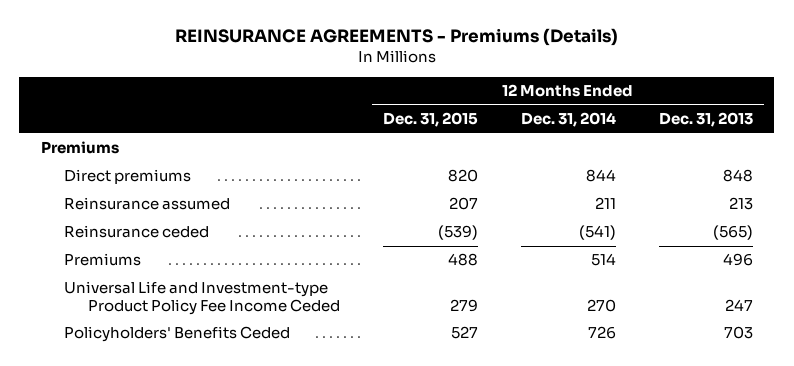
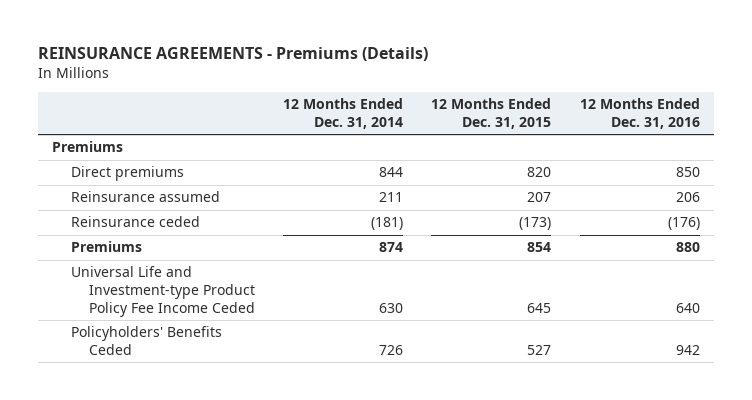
[658,112,753,128] Dec. 31, 2013 -> none
none -> [579,98,700,130] 12 Months Ended Dec. 31, 2016
[437,225,478,241] (539) -> [519,217,552,231] (173)
[578,225,616,241] (541) -> [371,217,404,231] (181)
[447,253,478,267] 488 -> [527,242,552,253] 854
[590,253,616,267] 514 -> [379,242,404,253] 874
[449,298,478,312] 279 -> [527,302,552,313] 645
[586,298,616,312] 270 -> [379,302,404,313] 630

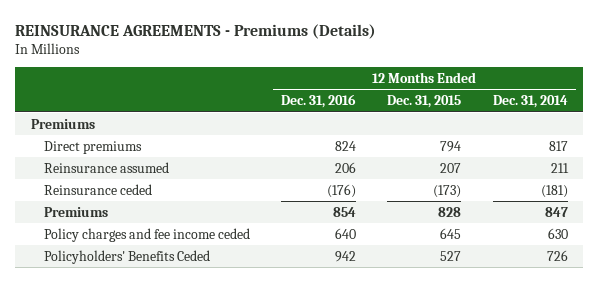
[379,167,404,178] 844 -> [548,140,568,151] 817
[527,167,552,178] 820 -> [440,140,462,152] 794
[675,167,700,178] 850 -> [335,140,357,151] 824
[379,242,404,253] 874 -> [544,206,568,217] 847
[527,242,552,253] 854 -> [438,206,462,217] 828
[675,242,700,253] 880 -> [333,206,357,217] 854
[70,266,255,317] Universal Life and Investment-type Product Policy Fee Income Ceded -> [43,227,250,242] Policy charges and fee income ceded

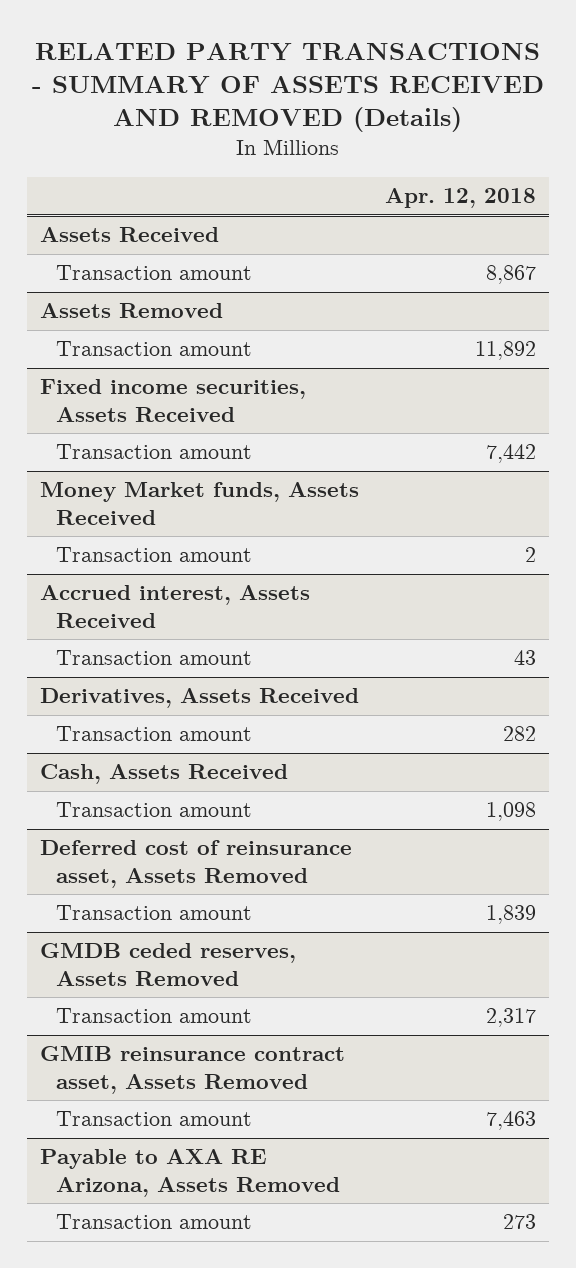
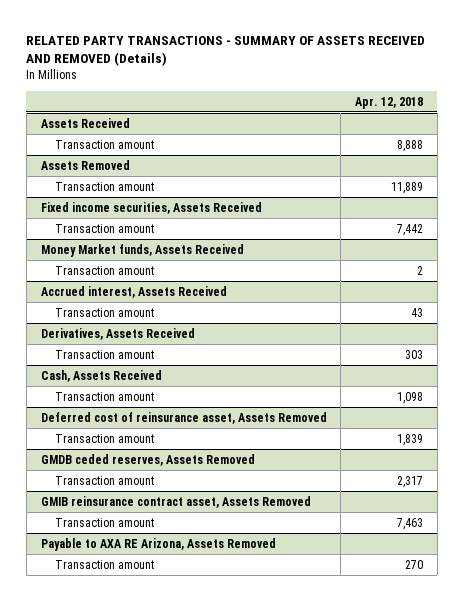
[486,265,537,285] 8,867 -> [397,139,424,152] 8,888
[475,341,537,361] 11,892 -> [391,181,424,194] 11,889
[503,726,537,742] 282 -> [405,349,424,359] 303
[503,1214,537,1230] 273 -> [405,559,424,569] 270

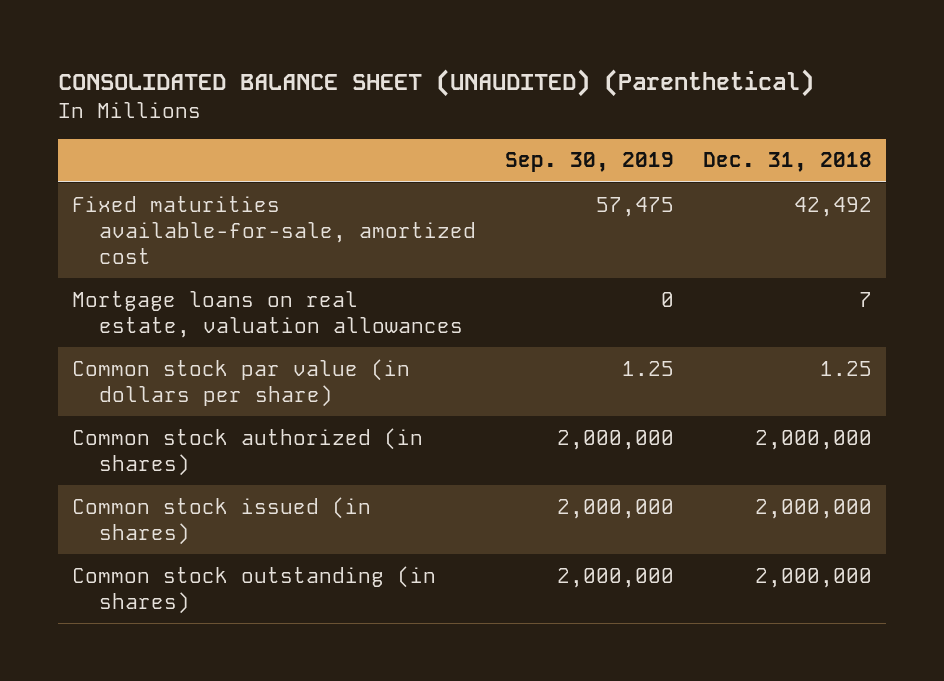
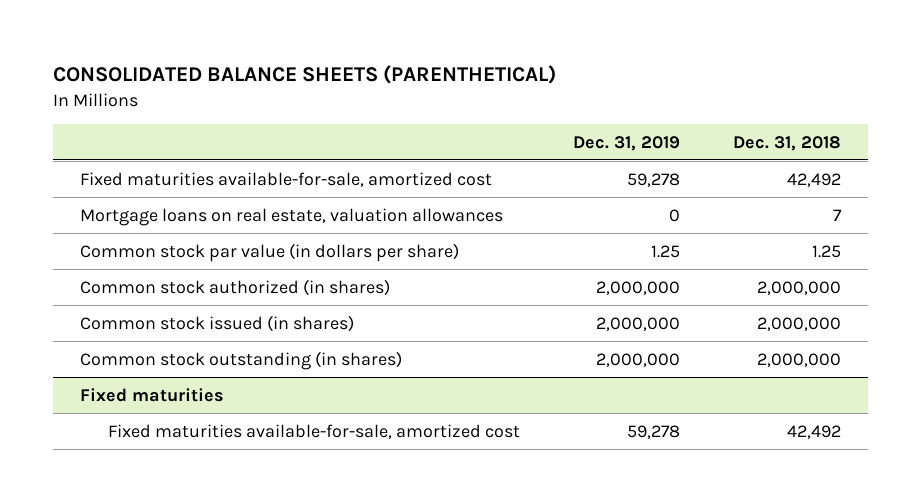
[57,69,814,98] CONSOLIDATED BALANCE SHEET (UNAUDITED) (Parenthetical) -> [53,65,557,85] CONSOLIDATED BALANCE SHEETS (PARENTHETICAL)
[504,152,674,173] Sep. 30, 2019 -> none
none -> [573,135,681,151] Dec. 31, 2019
none -> [79,387,224,402] Fixed maturities
none -> [107,423,520,439] Fixed maturities available-for-sale, amortized cost

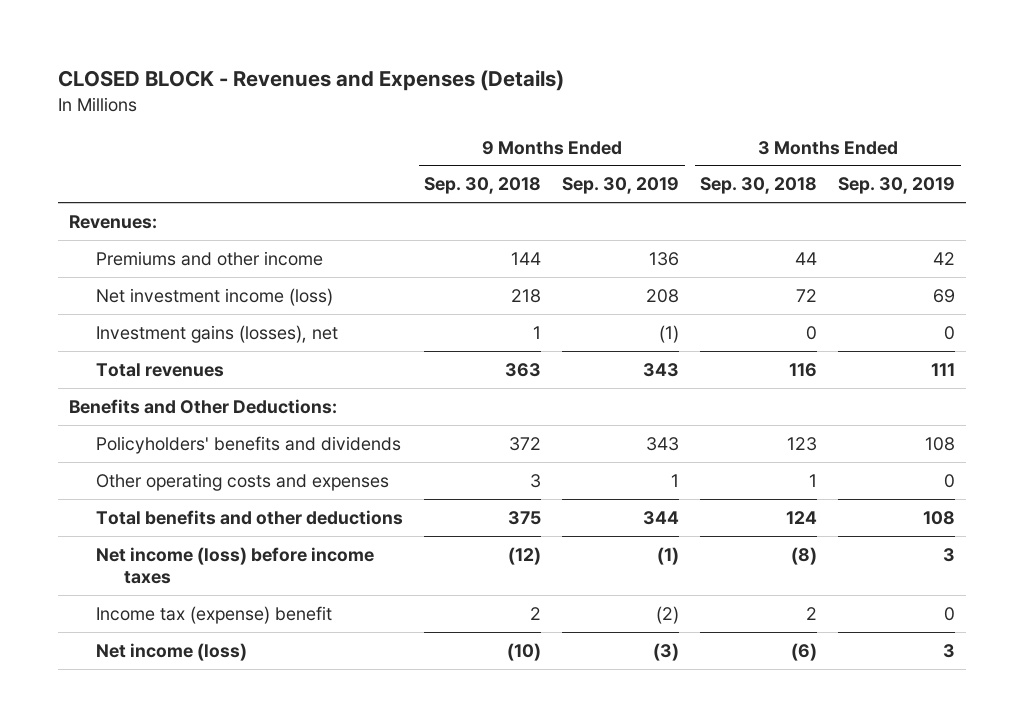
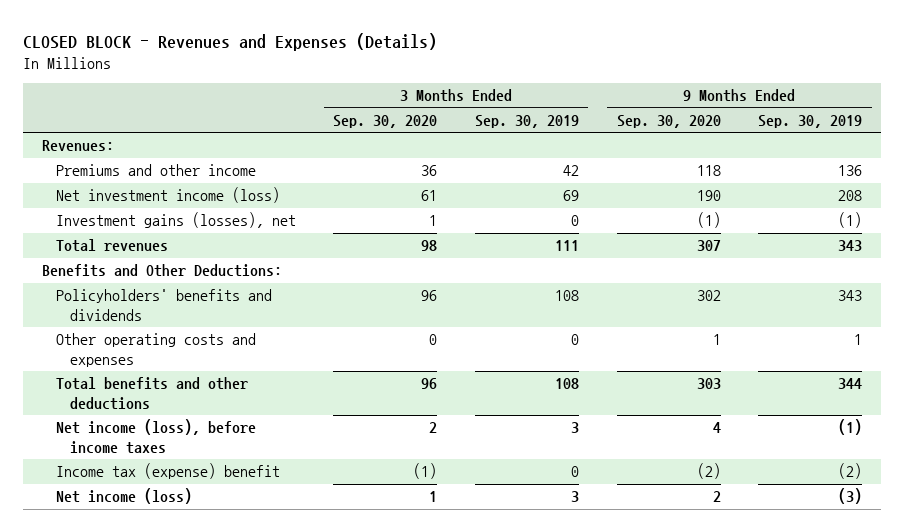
[424,177,542,195] Sep. 30, 2018 -> none
[700,177,818,195] Sep. 30, 2018 -> none
none -> [333,115,438,129] Sep. 30, 2020
none -> [616,115,721,129] Sep. 30, 2020
[96,546,375,584] Net income (loss) before income taxes -> [55,419,256,454] Net income (loss), before income taxes

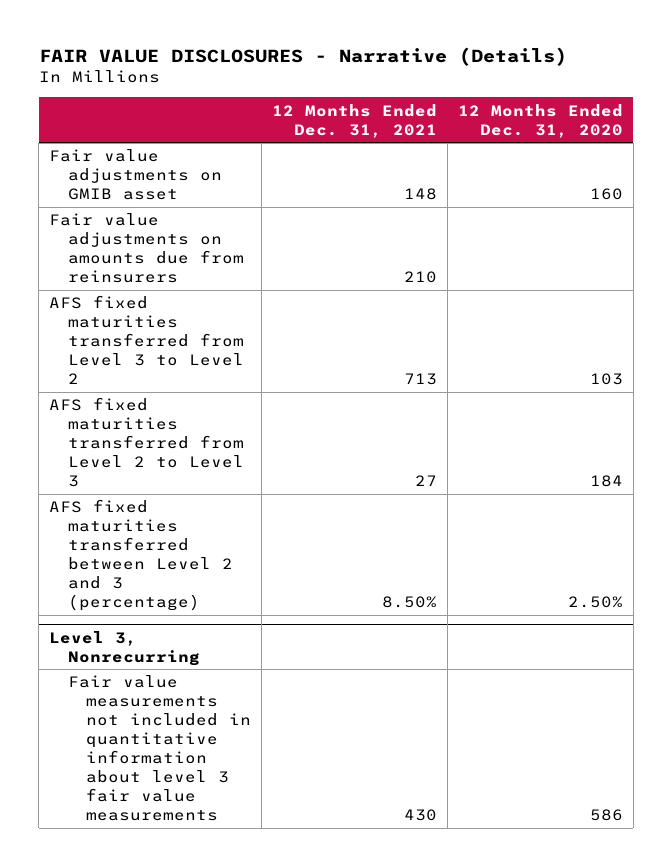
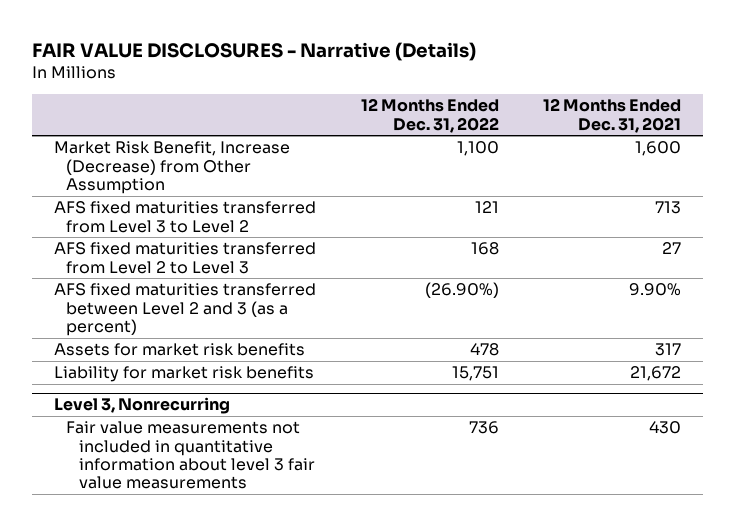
[457,103,623,138] 12 Months Ended Dec. 31, 2020 -> none
none -> [360,98,499,133] 12 Months Ended Dec. 31, 2022
[48,149,222,201] Fair value adjustments on GMIB asset -> none
[48,213,244,284] Fair value adjustments on amounts due from reinsurers -> none
none -> [54,141,291,194] Market Risk Benefit, Increase (Decrease) from Other Assumption
[48,499,233,612] AFS fixed maturities transferred between Level 2 and 3 (percentage) -> [54,283,317,336] AFS fixed maturities transferred between Level 2 and 3 (as a percent)
[381,596,437,609] 8.50% -> [628,283,681,297] 9.90%
none -> [54,343,306,357] Assets for market risk benefits
none -> [54,366,315,383] Liability for market risk benefits

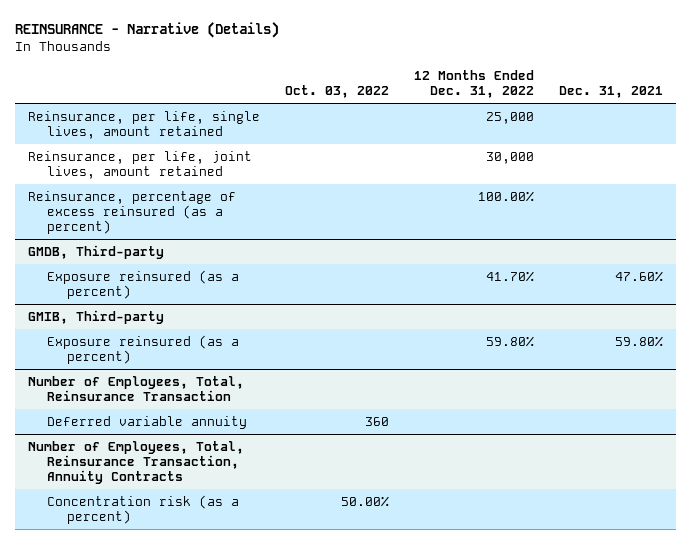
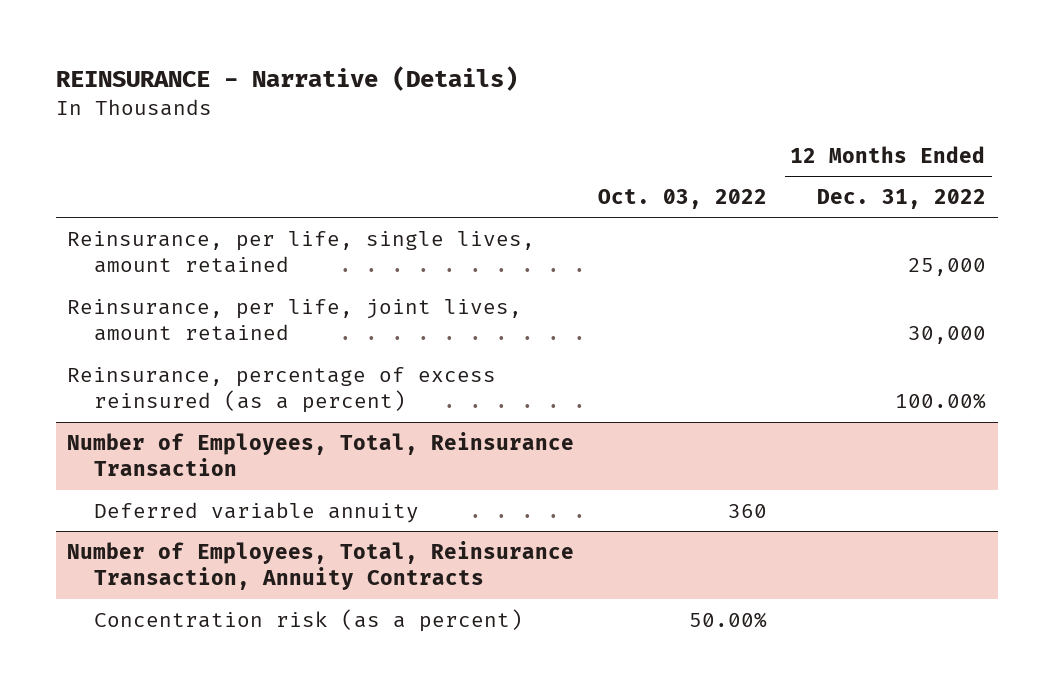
[559,86,664,99] Dec. 31, 2021 -> none
[27,244,164,259] GMDB, Third-party -> none
[47,269,240,299] Exposure reinsured (as a percent) -> none
[27,309,164,324] GMIB, Third-party -> none
[47,334,240,364] Exposure reinsured (as a percent) -> none

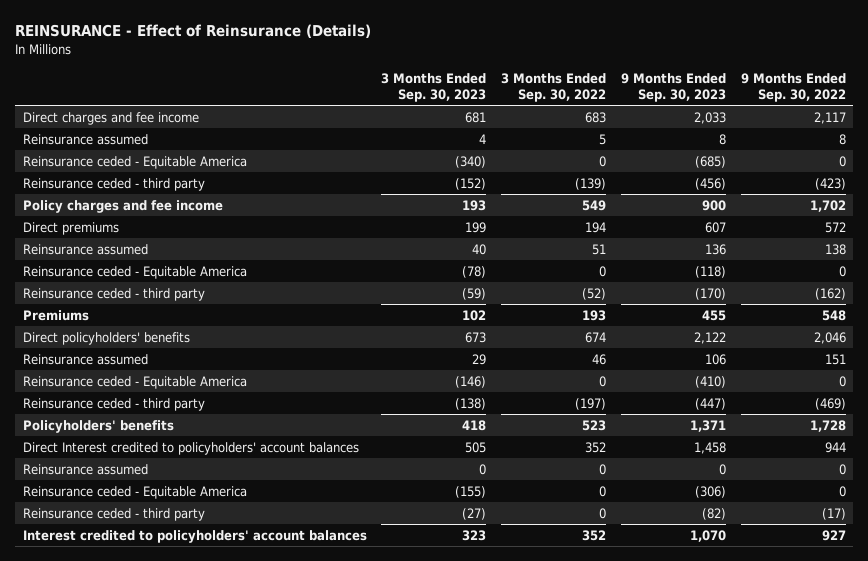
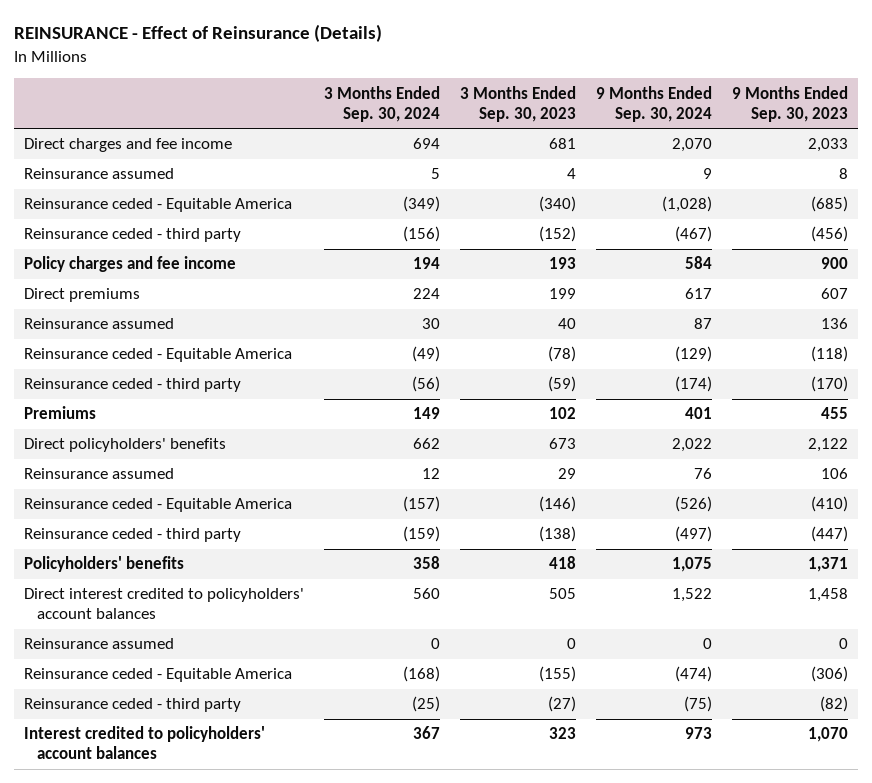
[501,72,607,103] 3 Months Ended Sep. 30, 2022 -> none
[740,72,846,103] 9 Months Ended Sep. 30, 2022 -> none
none -> [323,85,440,122] 3 Months Ended Sep. 30, 2024
none -> [595,85,712,122] 9 Months Ended Sep. 30, 2024
[22,441,359,455] Direct Interest credited to policyholders' account balances -> [23,588,304,620] Direct interest credited to policyholders' account balances

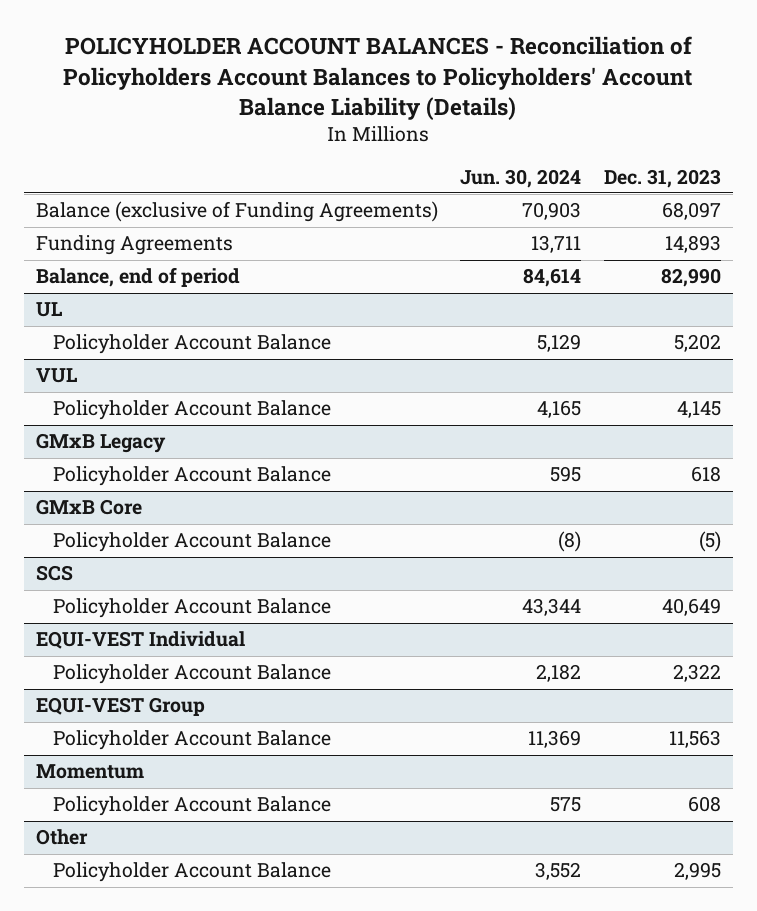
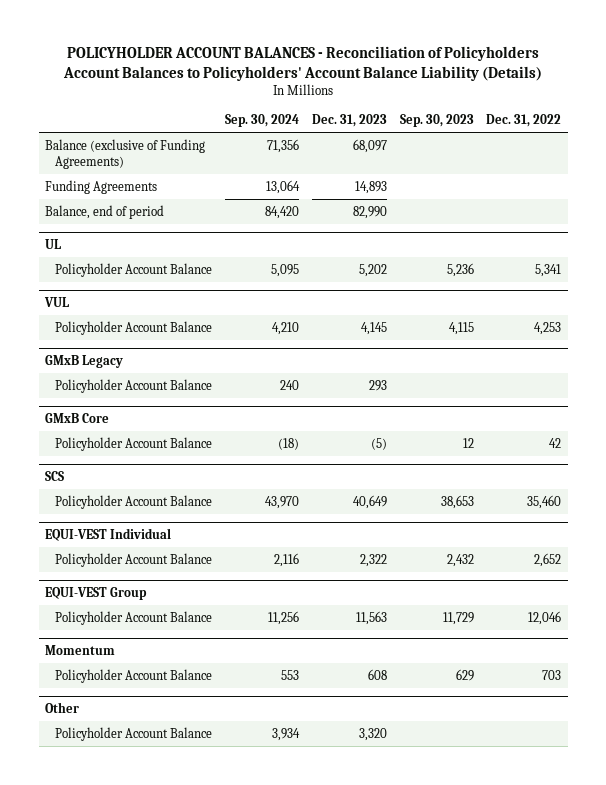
[460,168,582,188] Jun. 30, 2024 -> none
none -> [224,114,299,128] Sep. 30, 2024
none -> [399,114,474,128] Sep. 30, 2023
none -> [486,114,562,128] Dec. 31, 2022
[691,466,722,483] 618 -> [368,379,387,391] 293
[674,862,722,881] 2,995 -> [358,727,387,741] 3,320

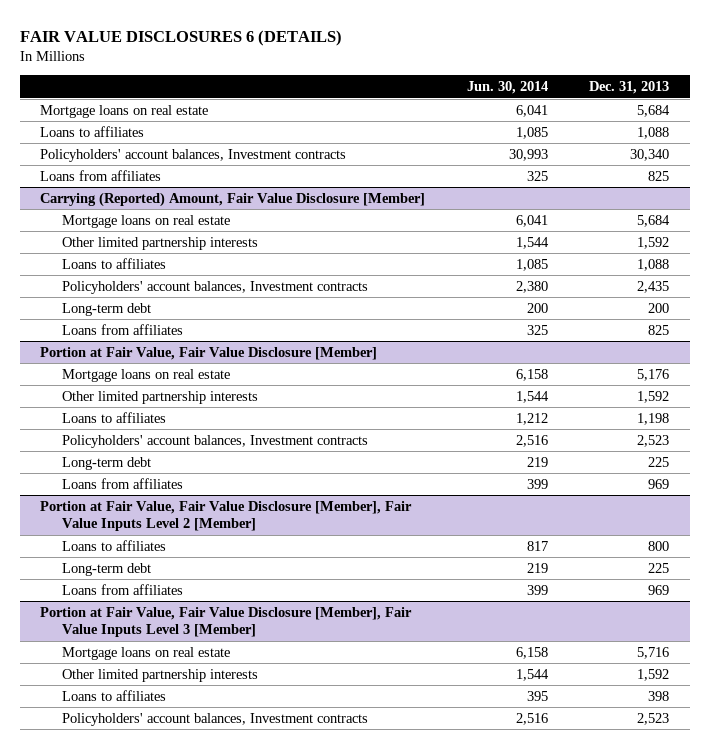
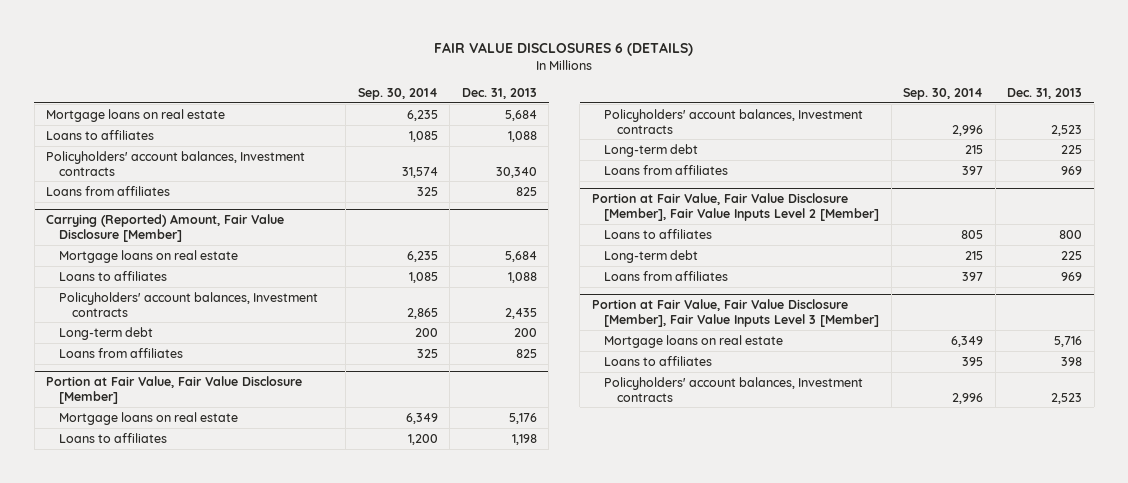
[466,81,548,95] Jun. 30, 2014 -> none
none -> [357,87,438,100] Sep. 30, 2014
[62,236,259,250] Other limited partnership interests -> none
[62,390,259,404] Other limited partnership interests -> none
[62,668,259,682] Other limited partnership interests -> none

